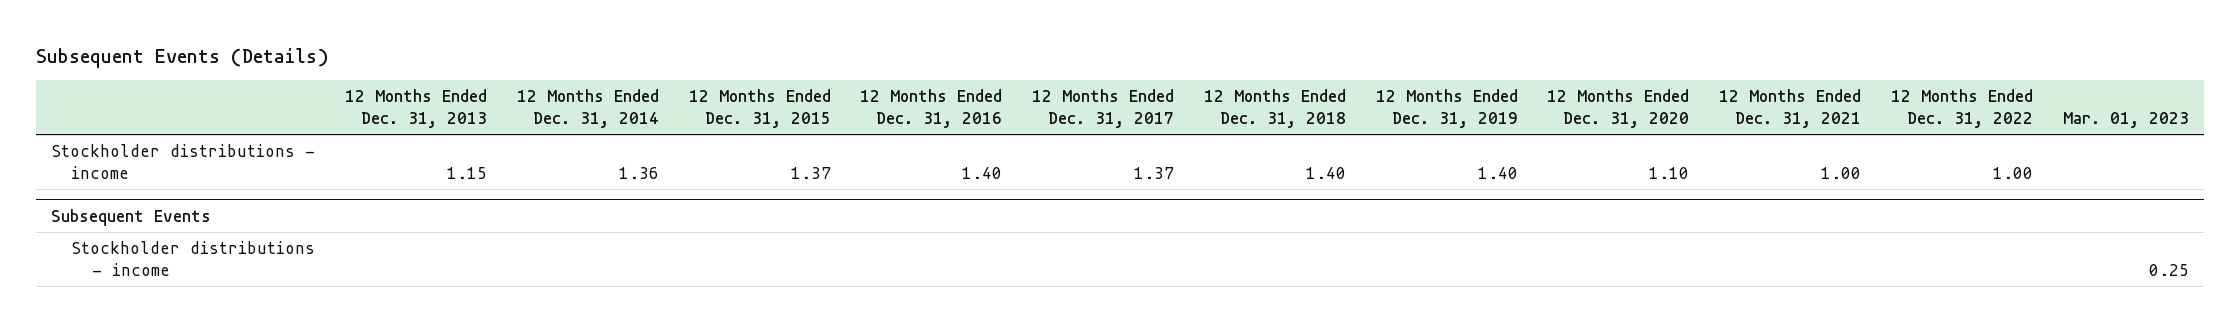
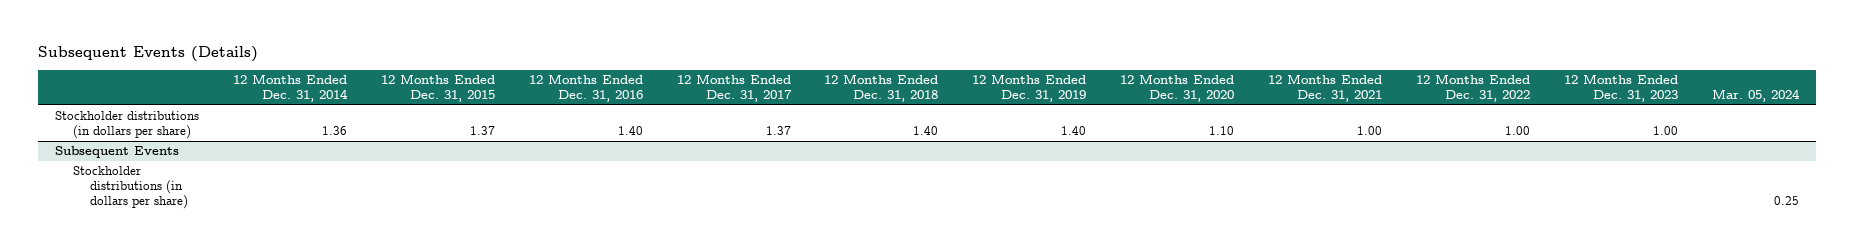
[345,89,488,128] 12 Months Ended Dec. 31, 2013 -> none
[2062,111,2189,128] Mar. 01, 2023 -> none
none -> [1563,74,1678,103] 12 Months Ended Dec. 31, 2023
none -> [1711,89,1800,103] Mar. 05, 2024
[50,144,315,179] Stockholder distributions - income -> [55,111,200,140] Stockholder distributions (in dollars per share)
[71,241,316,276] Stockholder distributions - income -> [72,166,189,210] Stockholder distributions (in dollars per share)

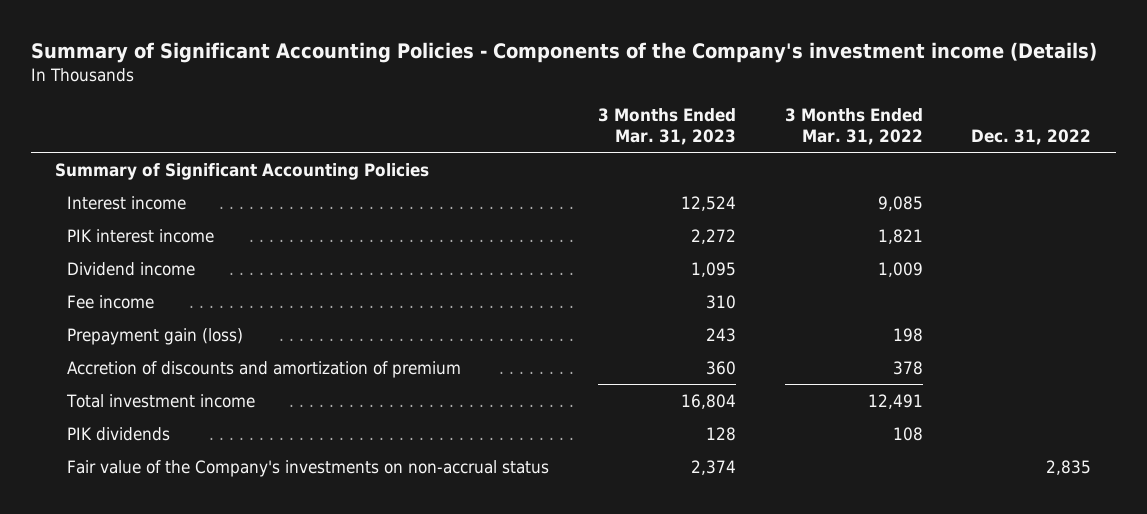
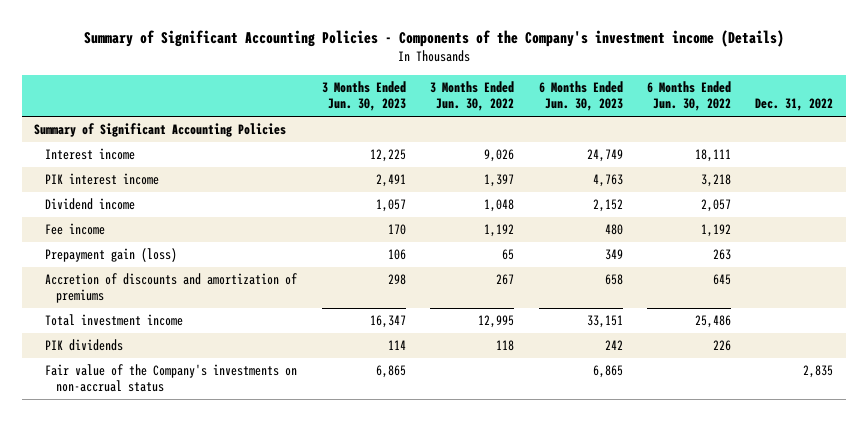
[598,108,737,146] 3 Months Ended Mar. 31, 2023 -> none
[784,108,923,146] 3 Months Ended Mar. 31, 2022 -> none
none -> [321,81,406,112] 3 Months Ended Jun. 30, 2023
none -> [430,81,515,112] 3 Months Ended Jun. 30, 2022
none -> [538,81,623,112] 6 Months Ended Jun. 30, 2023
none -> [646,81,731,112] 6 Months Ended Jun. 30, 2022
[67,360,462,378] Accretion of discounts and amortization of premium -> [45,273,298,304] Accretion of discounts and amortization of premiums

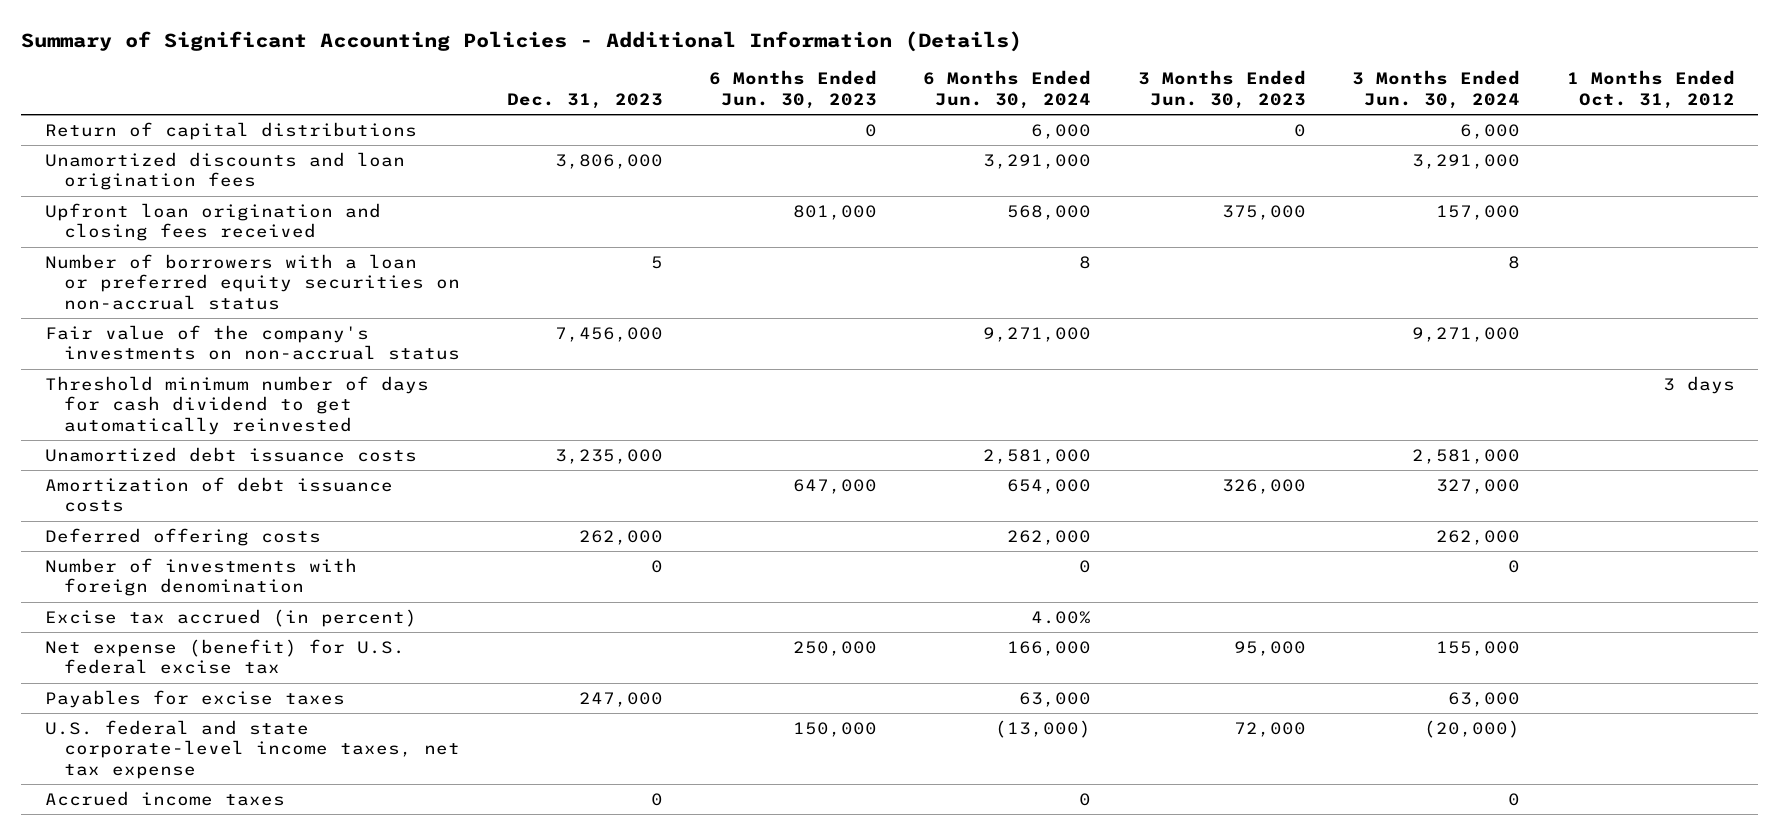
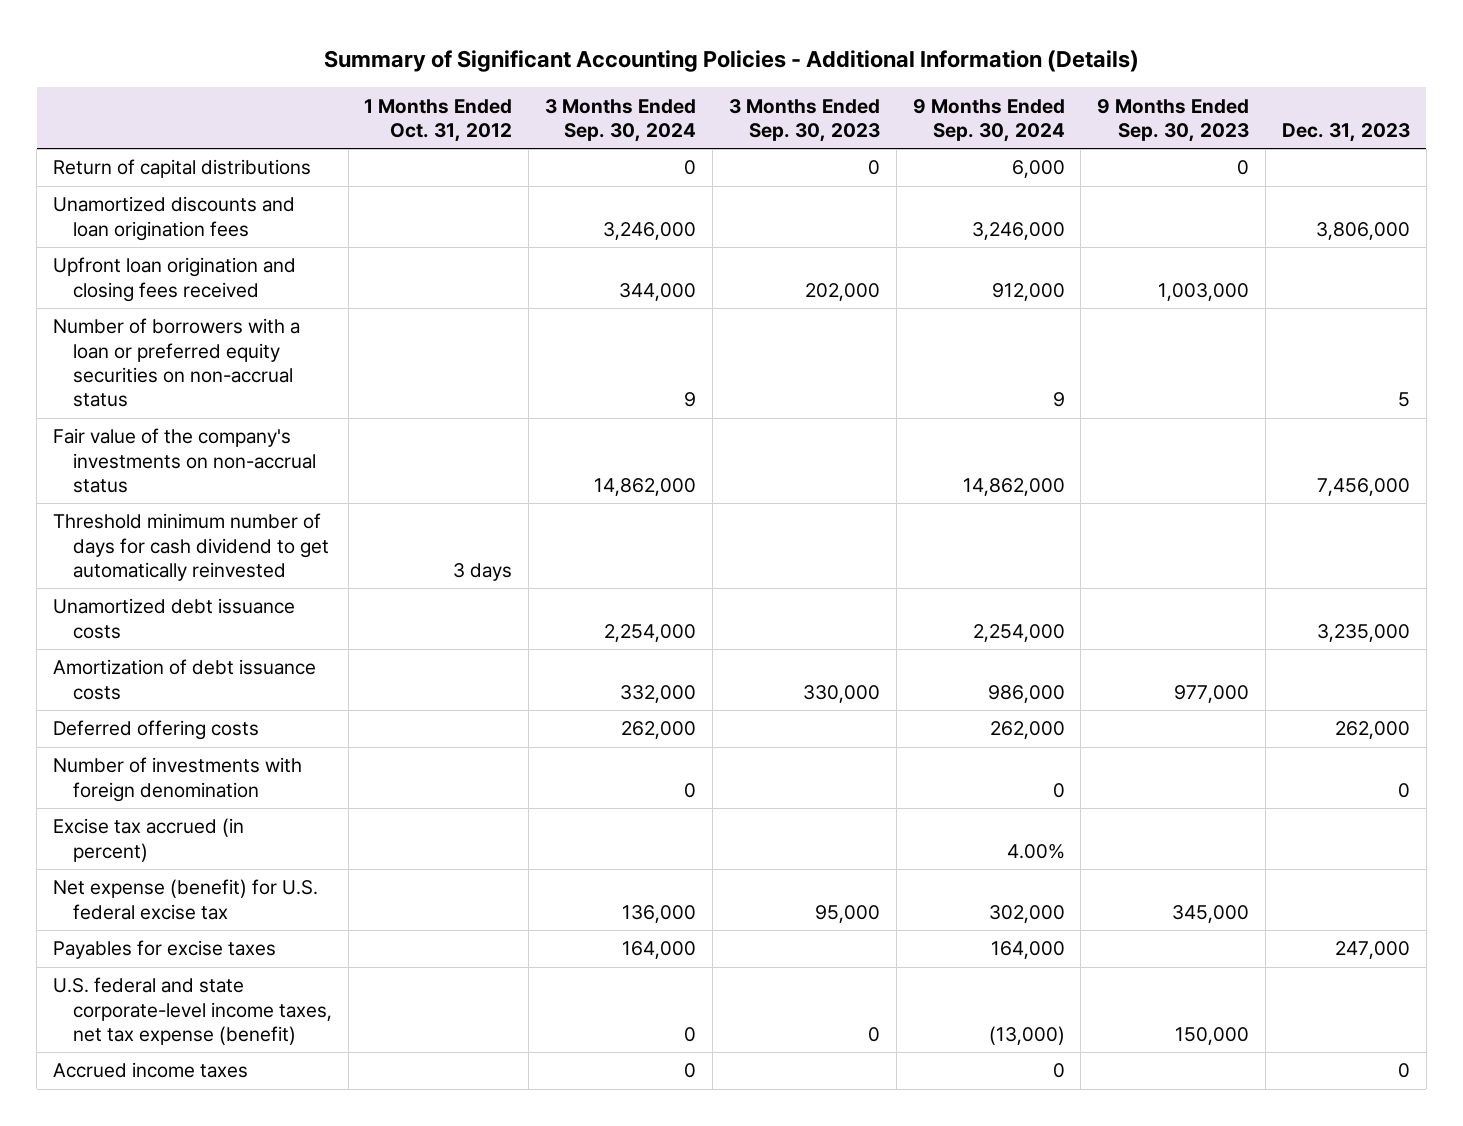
[708,70,877,109] 6 Months Ended Jun. 30, 2023 -> none
[923,70,1092,109] 6 Months Ended Jun. 30, 2024 -> none
[1137,70,1306,109] 3 Months Ended Jun. 30, 2023 -> none
[1352,70,1521,109] 3 Months Ended Jun. 30, 2024 -> none
none -> [545,98,697,142] 3 Months Ended Sep. 30, 2024
none -> [728,98,880,142] 3 Months Ended Sep. 30, 2023
none -> [912,98,1065,142] 9 Months Ended Sep. 30, 2024
none -> [1097,98,1250,142] 9 Months Ended Sep. 30, 2023
[44,719,461,779] U.S. federal and state corporate-level income taxes, net tax expense -> [53,977,332,1045] U.S. federal and state corporate-level income taxes, net tax expense (benefit)

